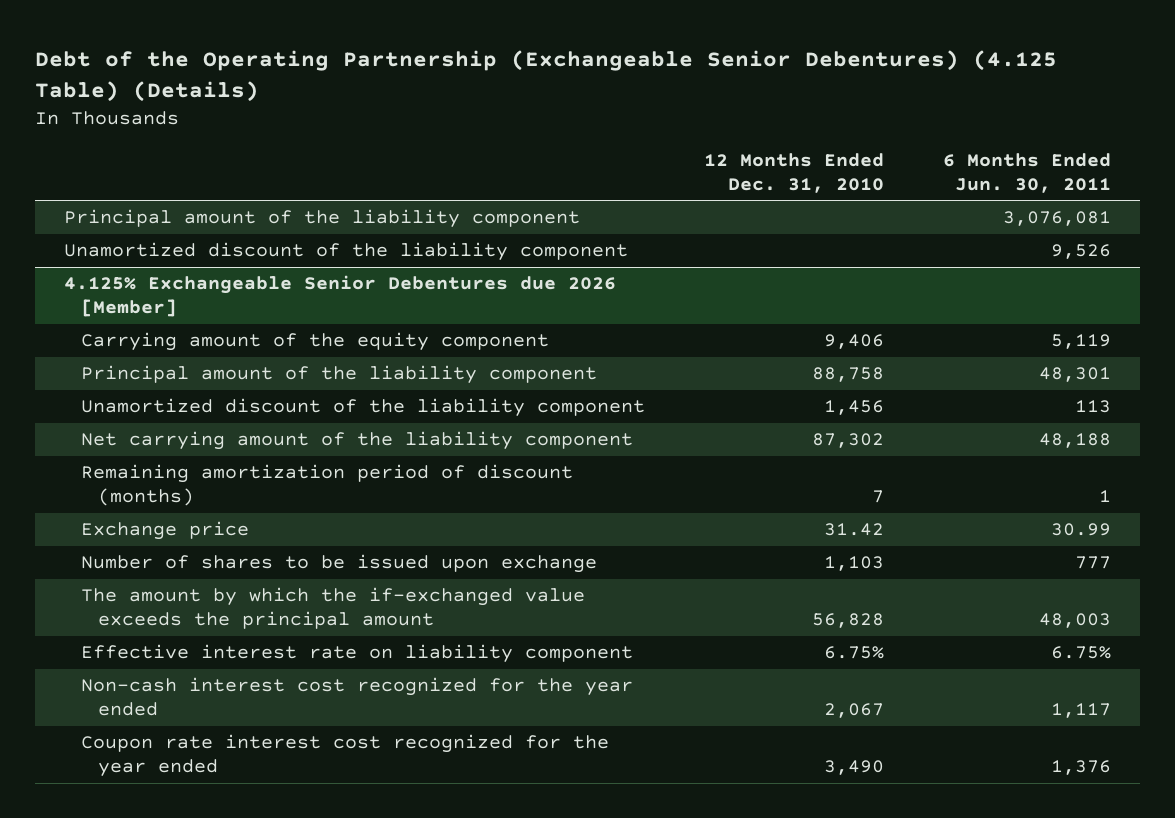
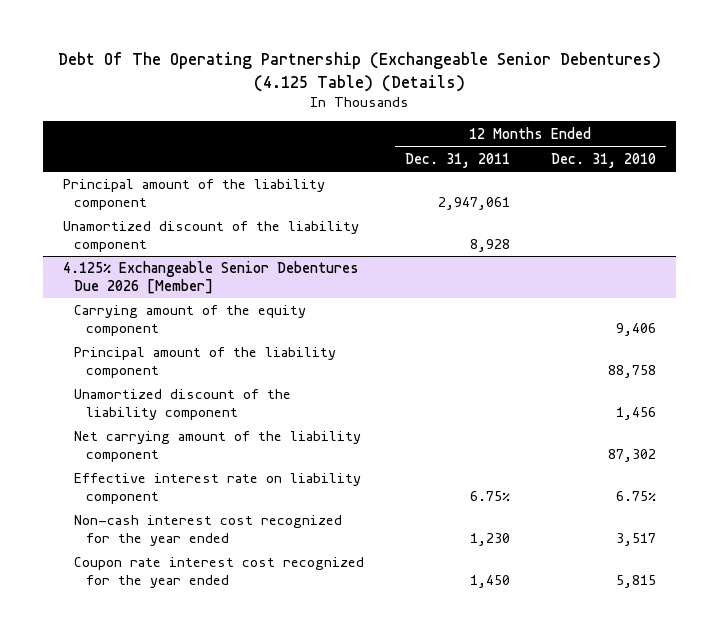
[34,49,1057,102] Debt of the Operating Partnership (Exchangeable Senior Debentures) (4.125 Table) (Details) -> [57,52,661,92] Debt Of The Operating Partnership (Exchangeable Senior Debentures) (4.125 Table) (Details)
[942,152,1111,193] 6 Months Ended Jun. 30, 2011 -> none
none -> [405,152,511,168] Dec. 31, 2011
[64,275,617,318] 4.125% Exchangeable Senior Debentures due 2026 [Member] -> [63,261,360,294] 4.125% Exchangeable Senior Debentures Due 2026 [Member]
[81,464,574,507] Remaining amortization period of discount (months) -> none
[81,521,250,541] Exchange price -> none
[81,554,598,574] Number of shares to be issued upon exchange -> none
[81,587,586,630] The amount by which the if-exchanged value exceeds the principal amount -> none
[824,703,885,719] 2,067 -> [615,532,656,546] 3,517
[824,760,885,776] 3,490 -> [615,574,656,588] 5,815

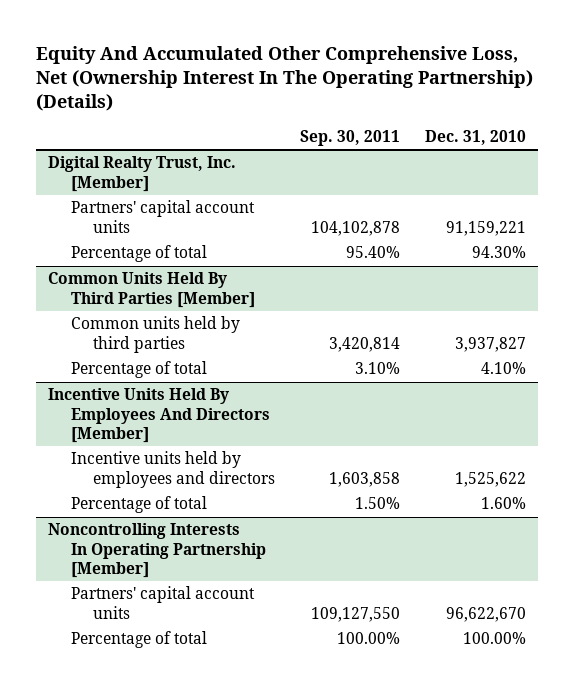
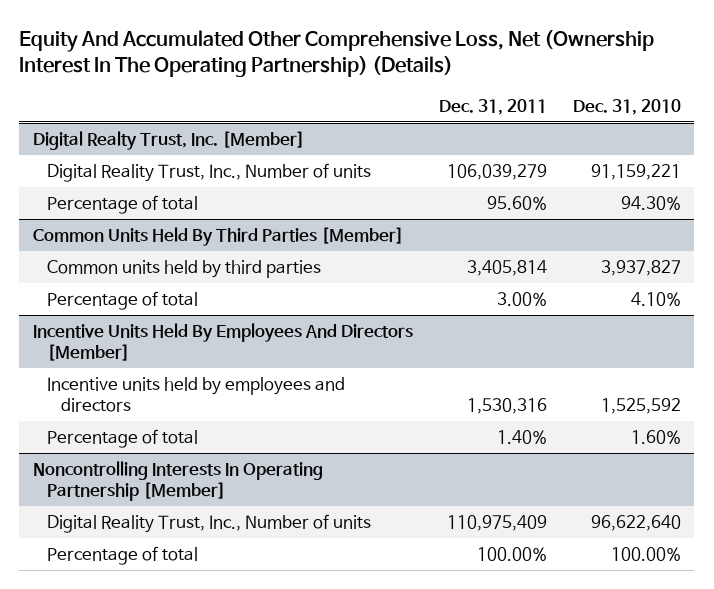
[299,130,400,147] Sep. 30, 2011 -> none
none -> [438,98,547,115] Dec. 31, 2011
[70,200,255,233] Partners' capital account units -> [46,163,371,183] Digital Reality Trust, Inc., Number of units
[454,471,526,487] 1,525,622 -> [601,397,682,414] 1,525,592
[70,586,255,619] Partners' capital account units -> none
none -> [46,514,371,534] Digital Reality Trust, Inc., Number of units

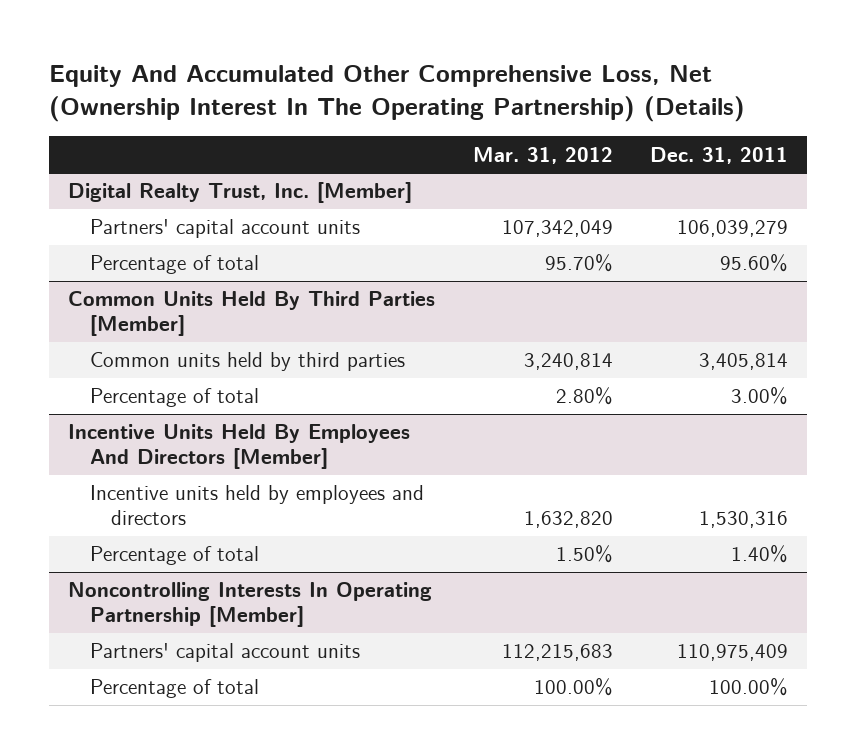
[573,98,682,115] Dec. 31, 2010 -> none
none -> [472,146,613,164] Mar. 31, 2012
[46,163,371,183] Digital Reality Trust, Inc., Number of units -> [89,219,360,239] Partners' capital account units
[46,514,371,534] Digital Reality Trust, Inc., Number of units -> [89,643,360,663] Partners' capital account units

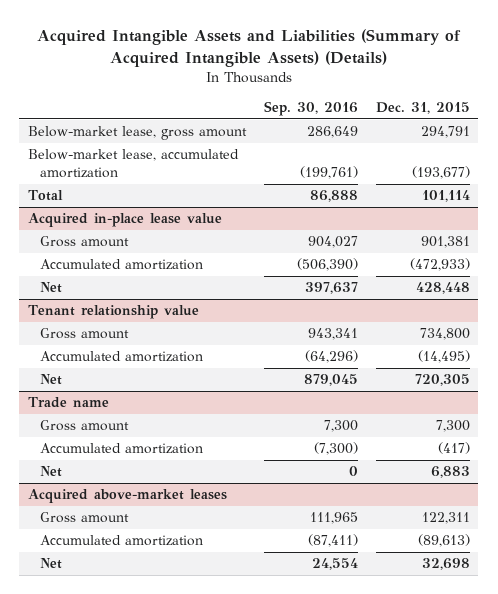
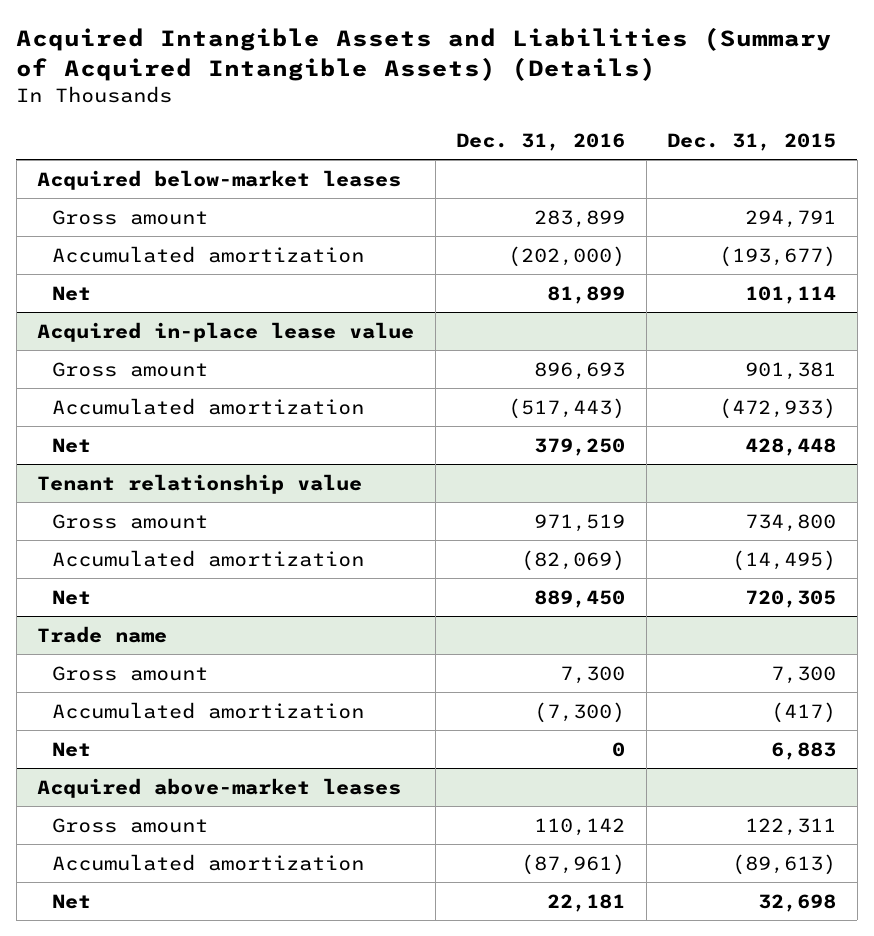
[263,101,358,117] Sep. 30, 2016 -> none
none -> [456,132,626,151] Dec. 31, 2016
none -> [37,169,402,190] Acquired below-market leases
[28,126,248,141] Below-market lease, gross amount -> [51,209,208,225] Gross amount
[28,149,240,179] Below-market lease, accumulated amortization -> [51,245,364,263] Accumulated amortization
[28,190,64,202] Total -> [51,285,91,301] Net

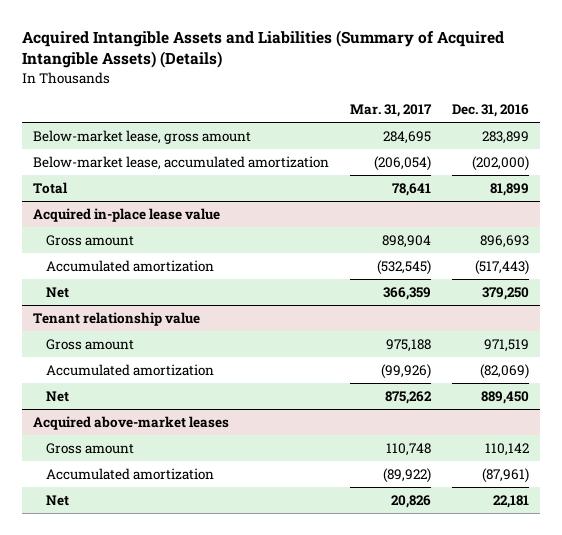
[667,132,837,151] Dec. 31, 2015 -> none
none -> [349,104,432,118] Mar. 31, 2017
[37,169,402,190] Acquired below-market leases -> none
[51,209,208,225] Gross amount -> [32,130,251,145] Below-market lease, gross amount
[51,245,364,263] Accumulated amortization -> [32,156,329,171] Below-market lease, accumulated amortization
[51,285,91,301] Net -> [32,182,68,195] Total
[37,625,168,643] Trade name -> none
[51,665,208,681] Gross amount -> none
[51,701,364,719] Accumulated amortization -> none
[51,741,91,757] Net -> none

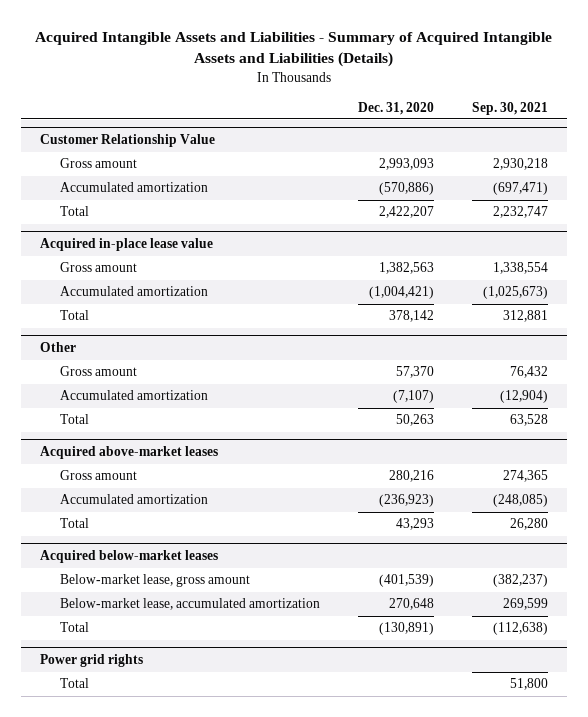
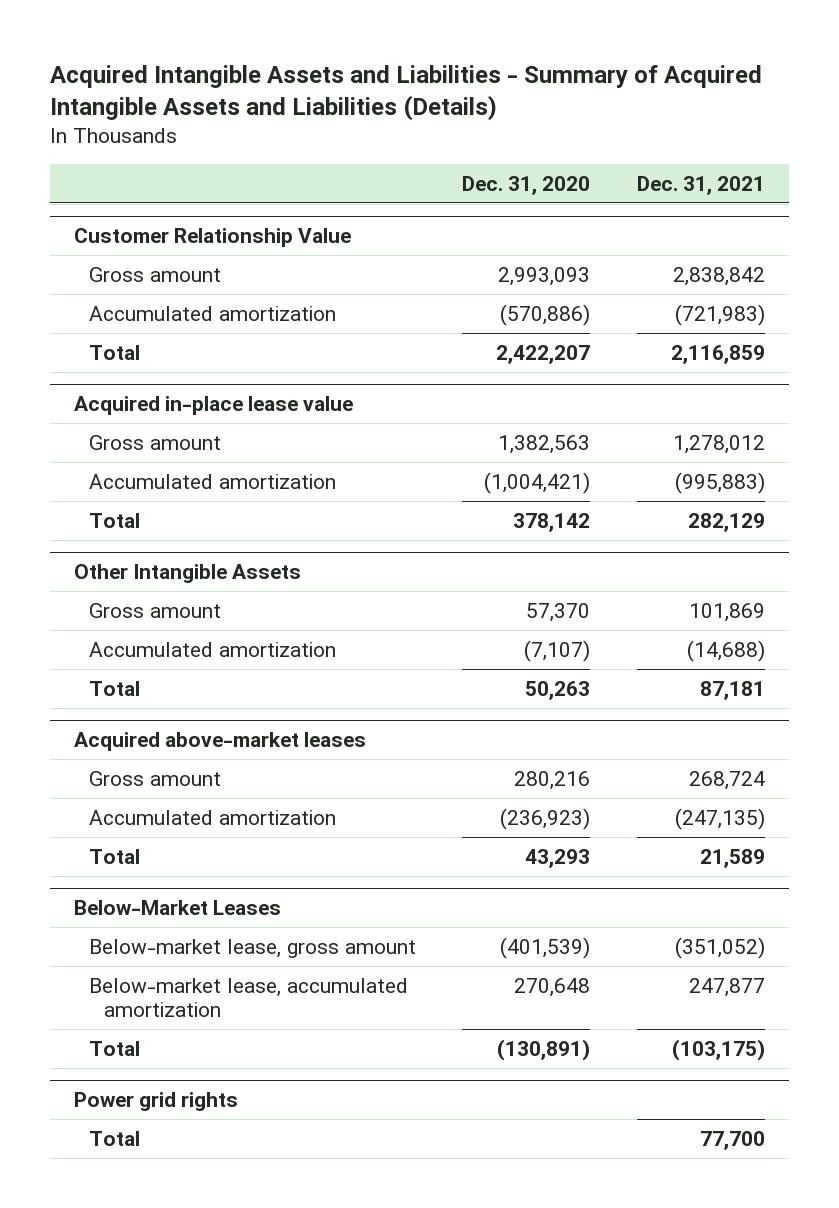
[472,101,549,115] Sep. 30, 2021 -> none
none -> [637,175,766,195] Dec. 31, 2021
[40,342,77,353] Other -> [73,563,301,583] Other Intangible Assets
[40,550,219,564] Acquired below-market leases -> [73,899,281,915] Below-Market Leases

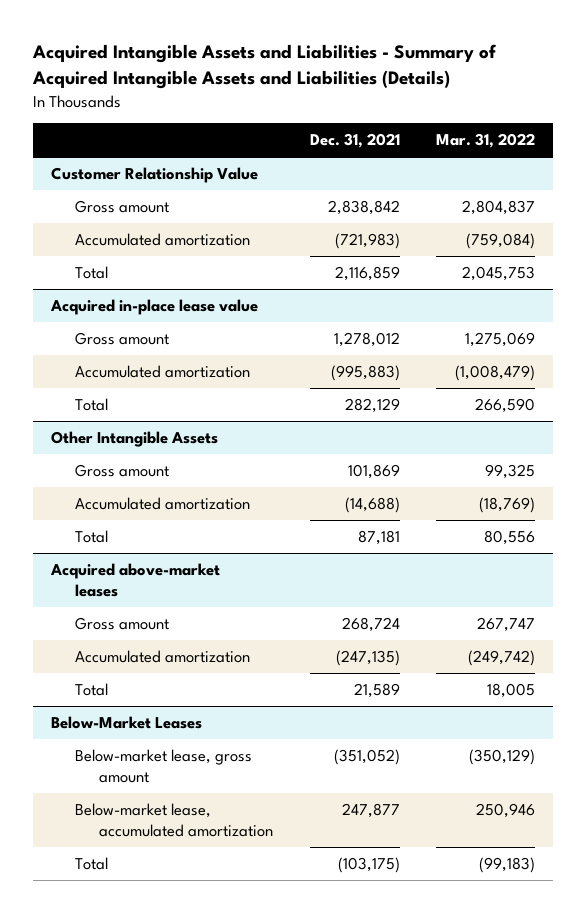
[462,175,591,195] Dec. 31, 2020 -> none
none -> [436,133,536,149] Mar. 31, 2022
[73,1091,238,1111] Power grid rights -> none
[88,1130,140,1146] Total -> none

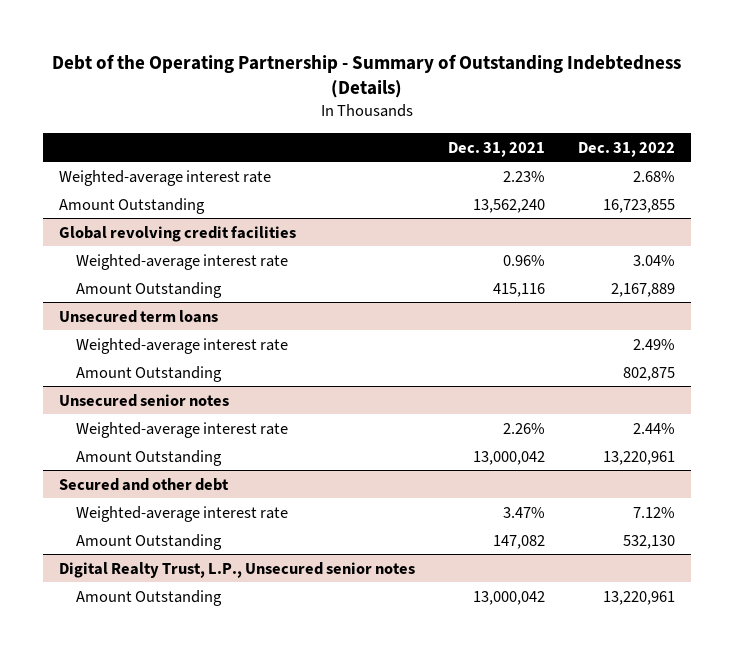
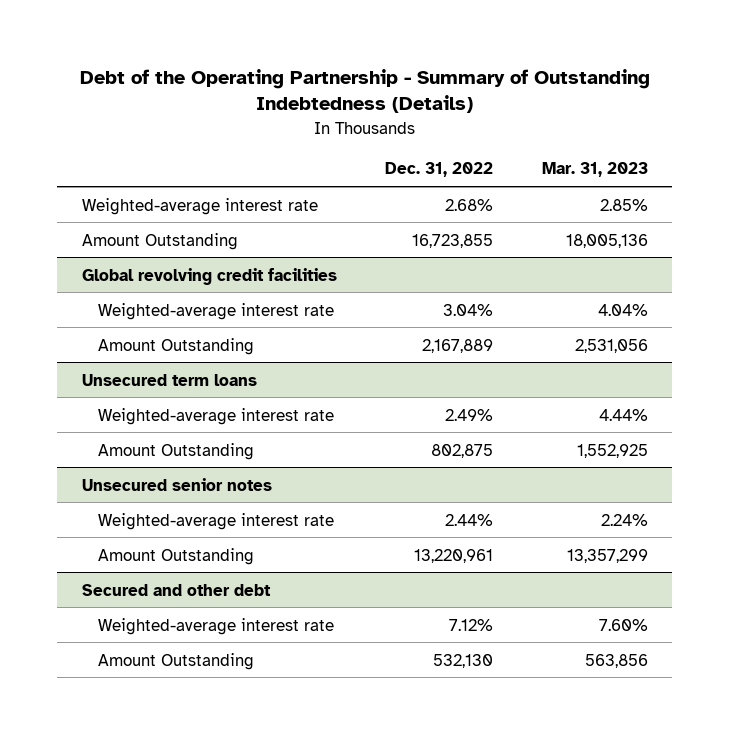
[448,141,546,157] Dec. 31, 2021 -> none
none -> [542,162,649,178] Mar. 31, 2023
[59,561,416,578] Digital Realty Trust, L.P., Unsecured senior notes -> none
[75,589,222,606] Amount Outstanding -> none

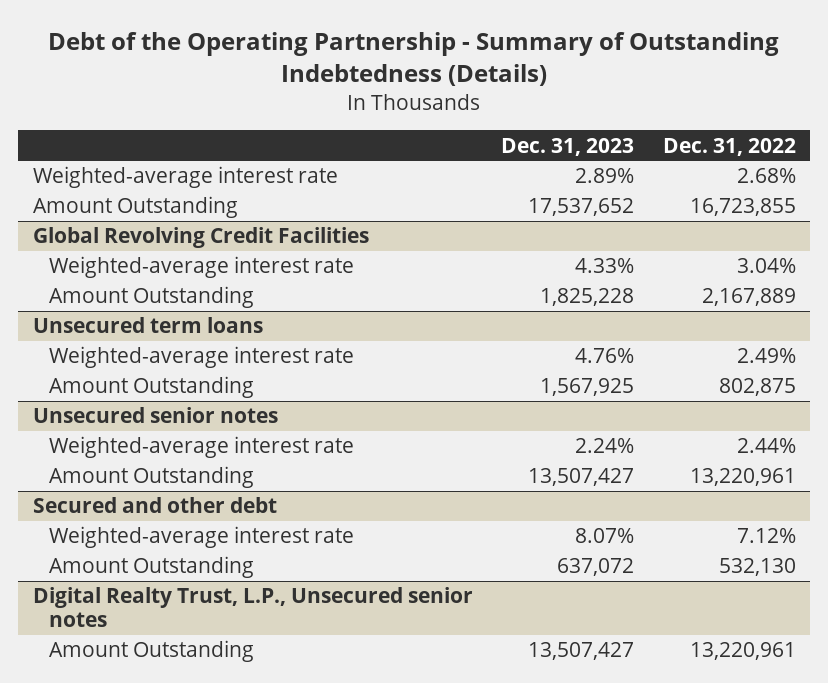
[542,162,649,178] Mar. 31, 2023 -> none
none -> [501,137,635,156] Dec. 31, 2023
[81,267,337,285] Global revolving credit facilities -> [32,227,369,249] Global Revolving Credit Facilities
none -> [32,587,473,628] Digital Realty Trust, L.P., Unsecured senior notes
none -> [49,640,255,663] Amount Outstanding

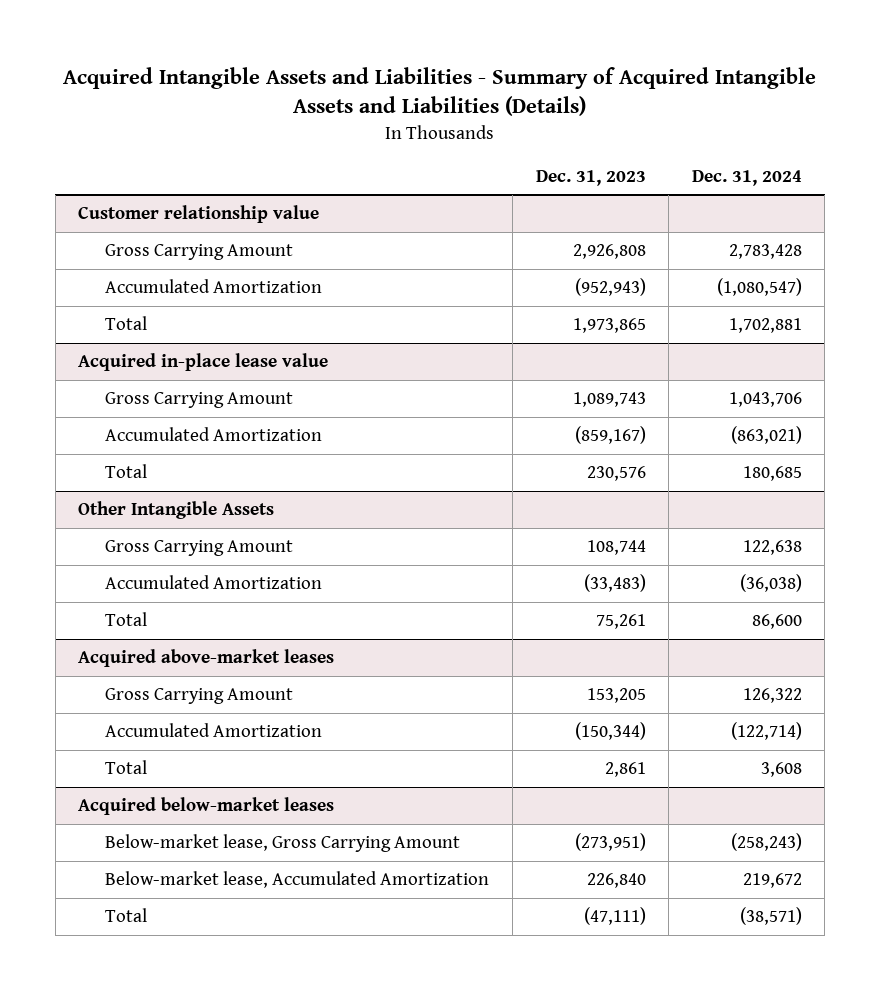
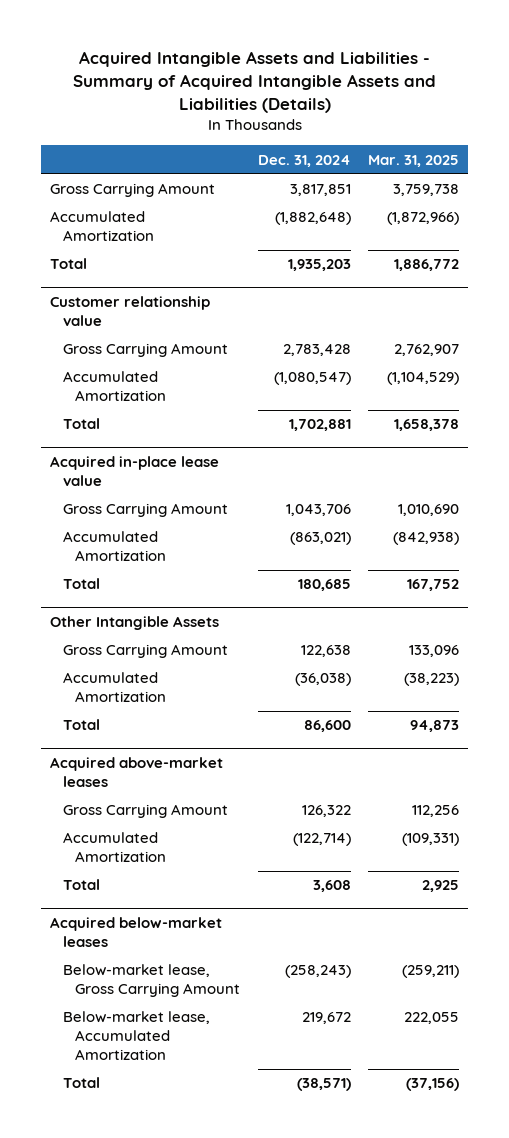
[535,169,646,186] Dec. 31, 2023 -> none
none -> [368,154,460,167] Mar. 31, 2025
none -> [49,183,215,198] Gross Carrying Amount
none -> [49,211,154,242] Accumulated Amortization
none -> [49,258,87,270] Total

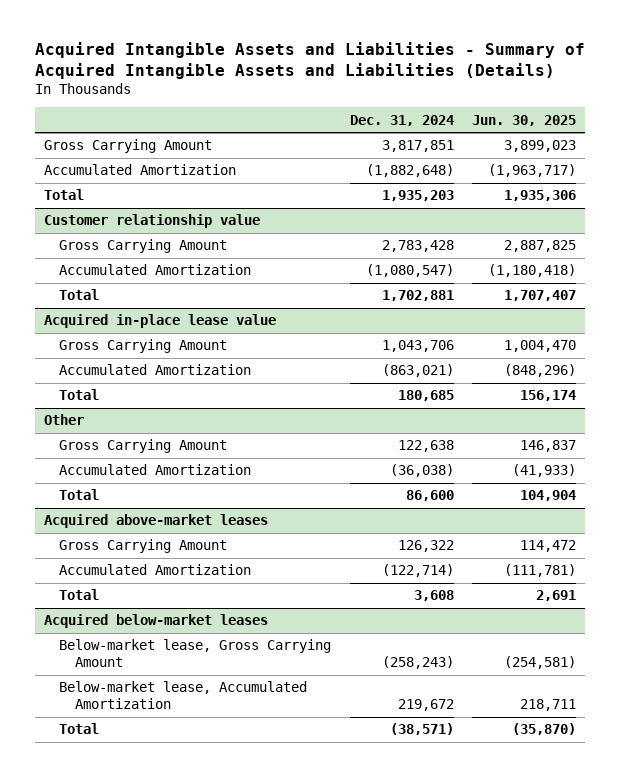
[368,154,460,167] Mar. 31, 2025 -> none
none -> [472,114,577,126] Jun. 30, 2025
[49,615,219,630] Other Intangible Assets -> [43,414,84,426] Other

